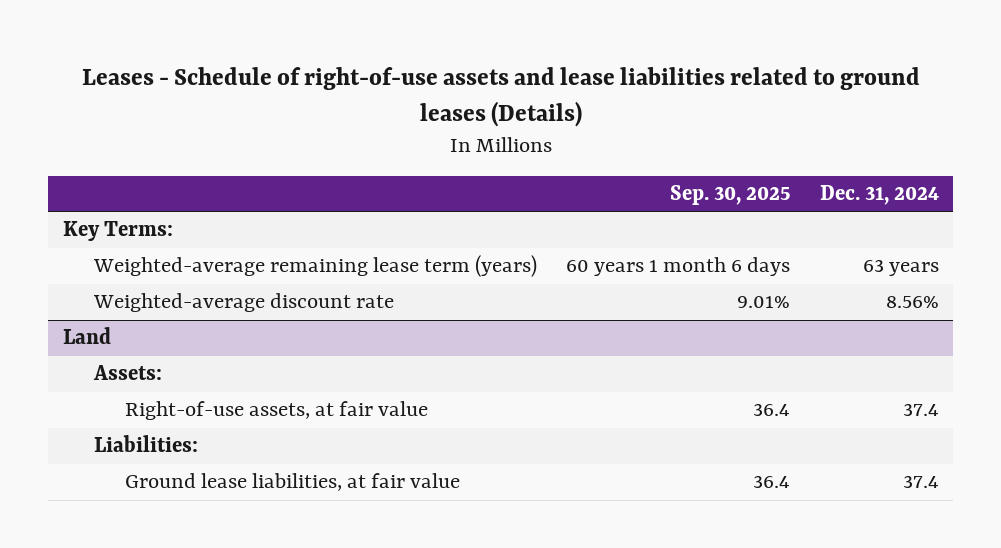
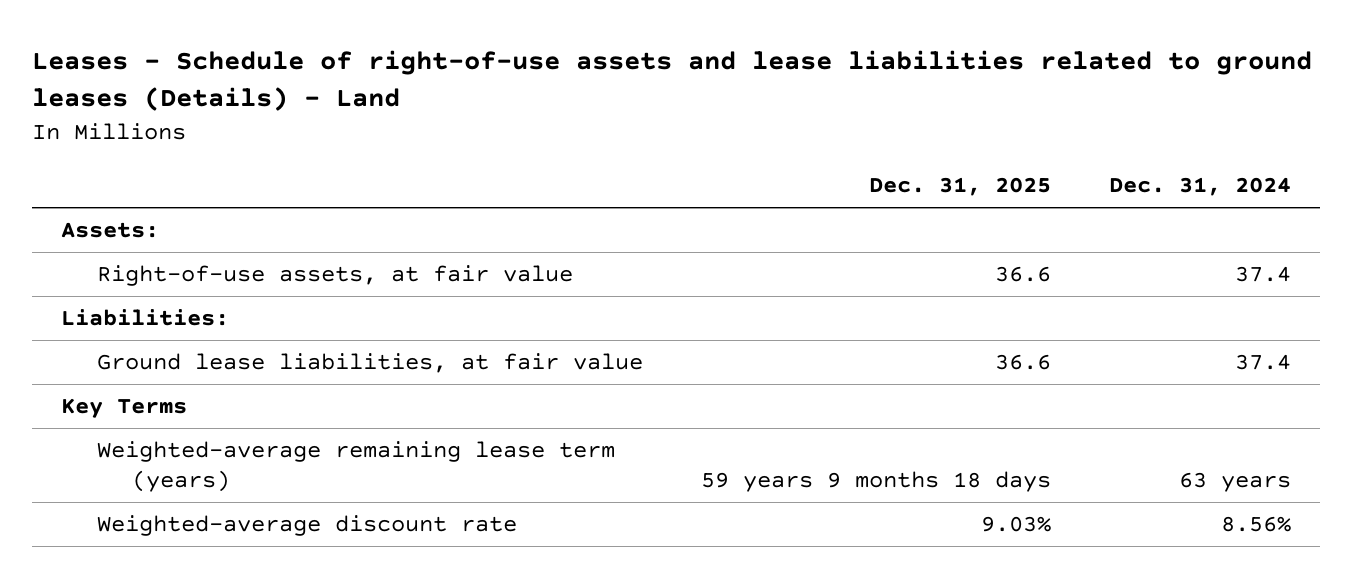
[81,66,920,127] Leases - Schedule of right-of-use assets and lease liabilities related to ground leases (Details) -> [31,50,1312,112] Leases - Schedule of right-of-use assets and lease liabilities related to ground leases (Details) - Land
[670,185,791,206] Sep. 30, 2025 -> none
none -> [868,177,1051,197] Dec. 31, 2025
[62,221,173,242] Key Terms: -> none
[62,327,111,345] Land -> none
none -> [61,398,188,419] Key Terms
[93,255,538,278] Weighted-average remaining lease term (years) -> [96,441,615,493] Weighted-average remaining lease term (years)
[93,293,395,313] Weighted-average discount rate -> [96,515,517,537] Weighted-average discount rate

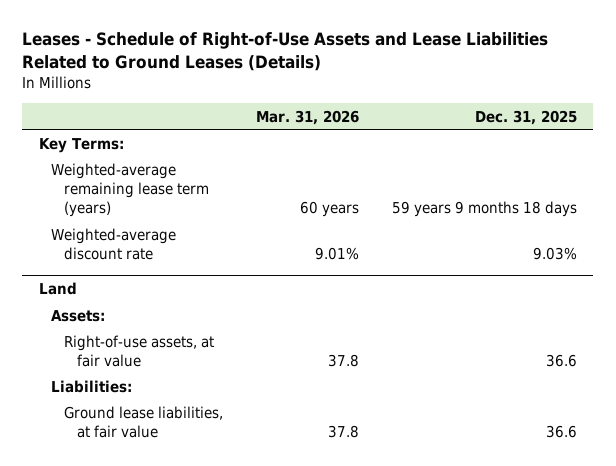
[31,50,1312,112] Leases - Schedule of right-of-use assets and lease liabilities related to ground leases (Details) - Land -> [22,32,549,72] Leases - Schedule of Right-of-Use Assets and Lease Liabilities Related to Ground Leases (Details)
[1108,177,1291,197] Dec. 31, 2024 -> none
none -> [255,109,359,125] Mar. 31, 2026
none -> [38,137,124,153] Key Terms:
[96,441,615,493] Weighted-average remaining lease term (years) -> [51,162,210,217] Weighted-average remaining lease term (years)
[96,515,517,537] Weighted-average discount rate -> [51,227,177,260] Weighted-average discount rate
none -> [38,282,77,296] Land
[61,398,188,419] Key Terms -> none

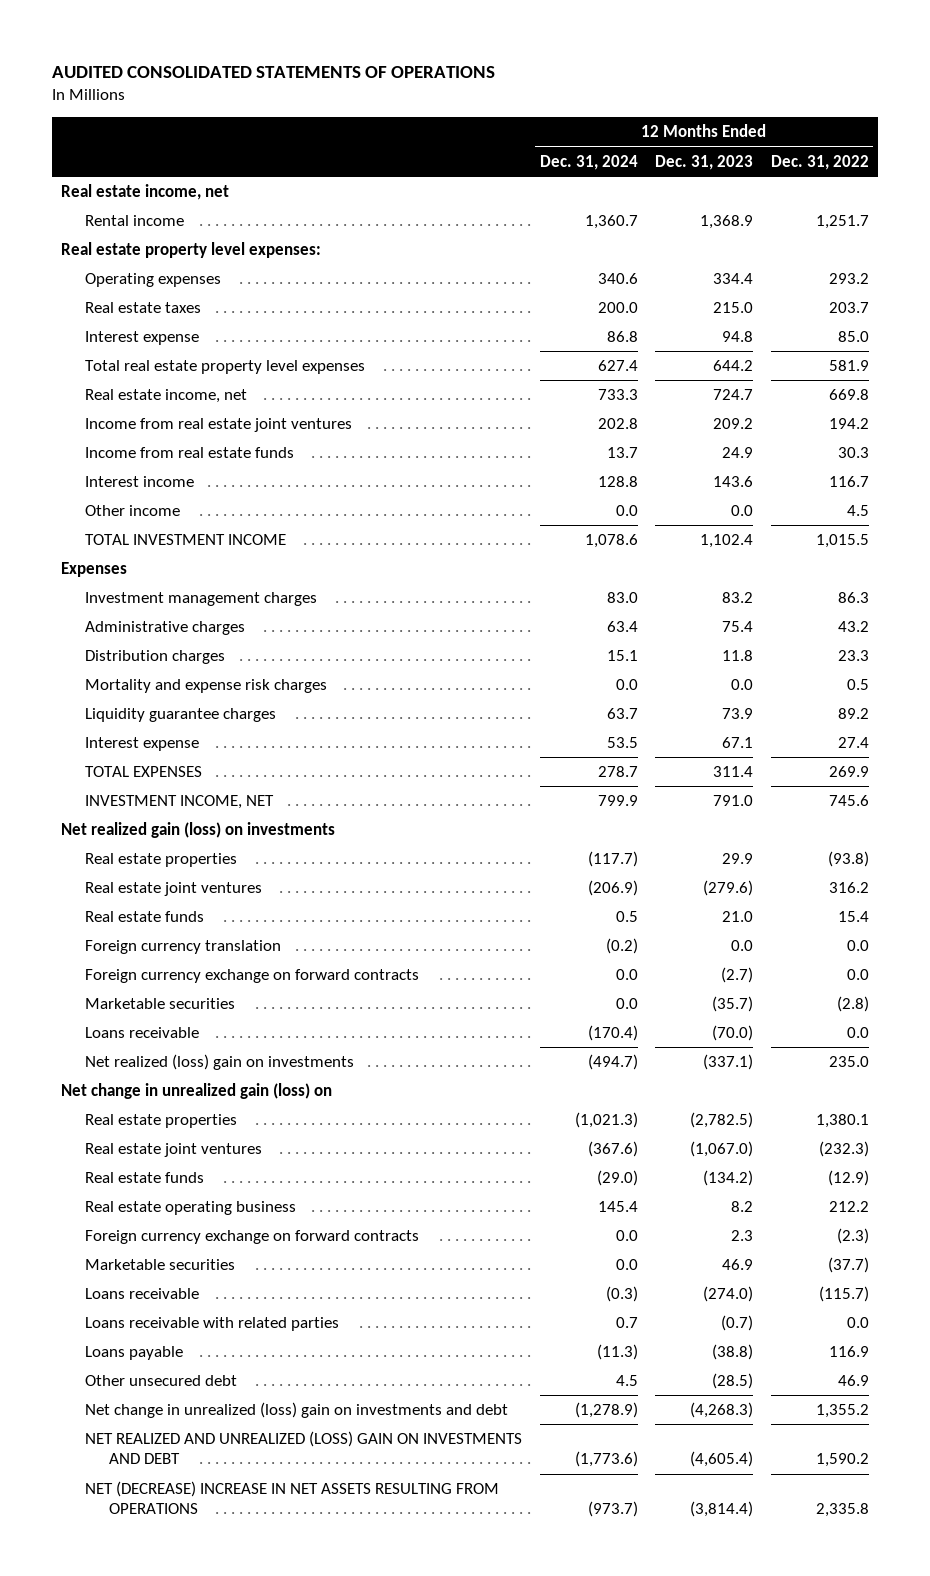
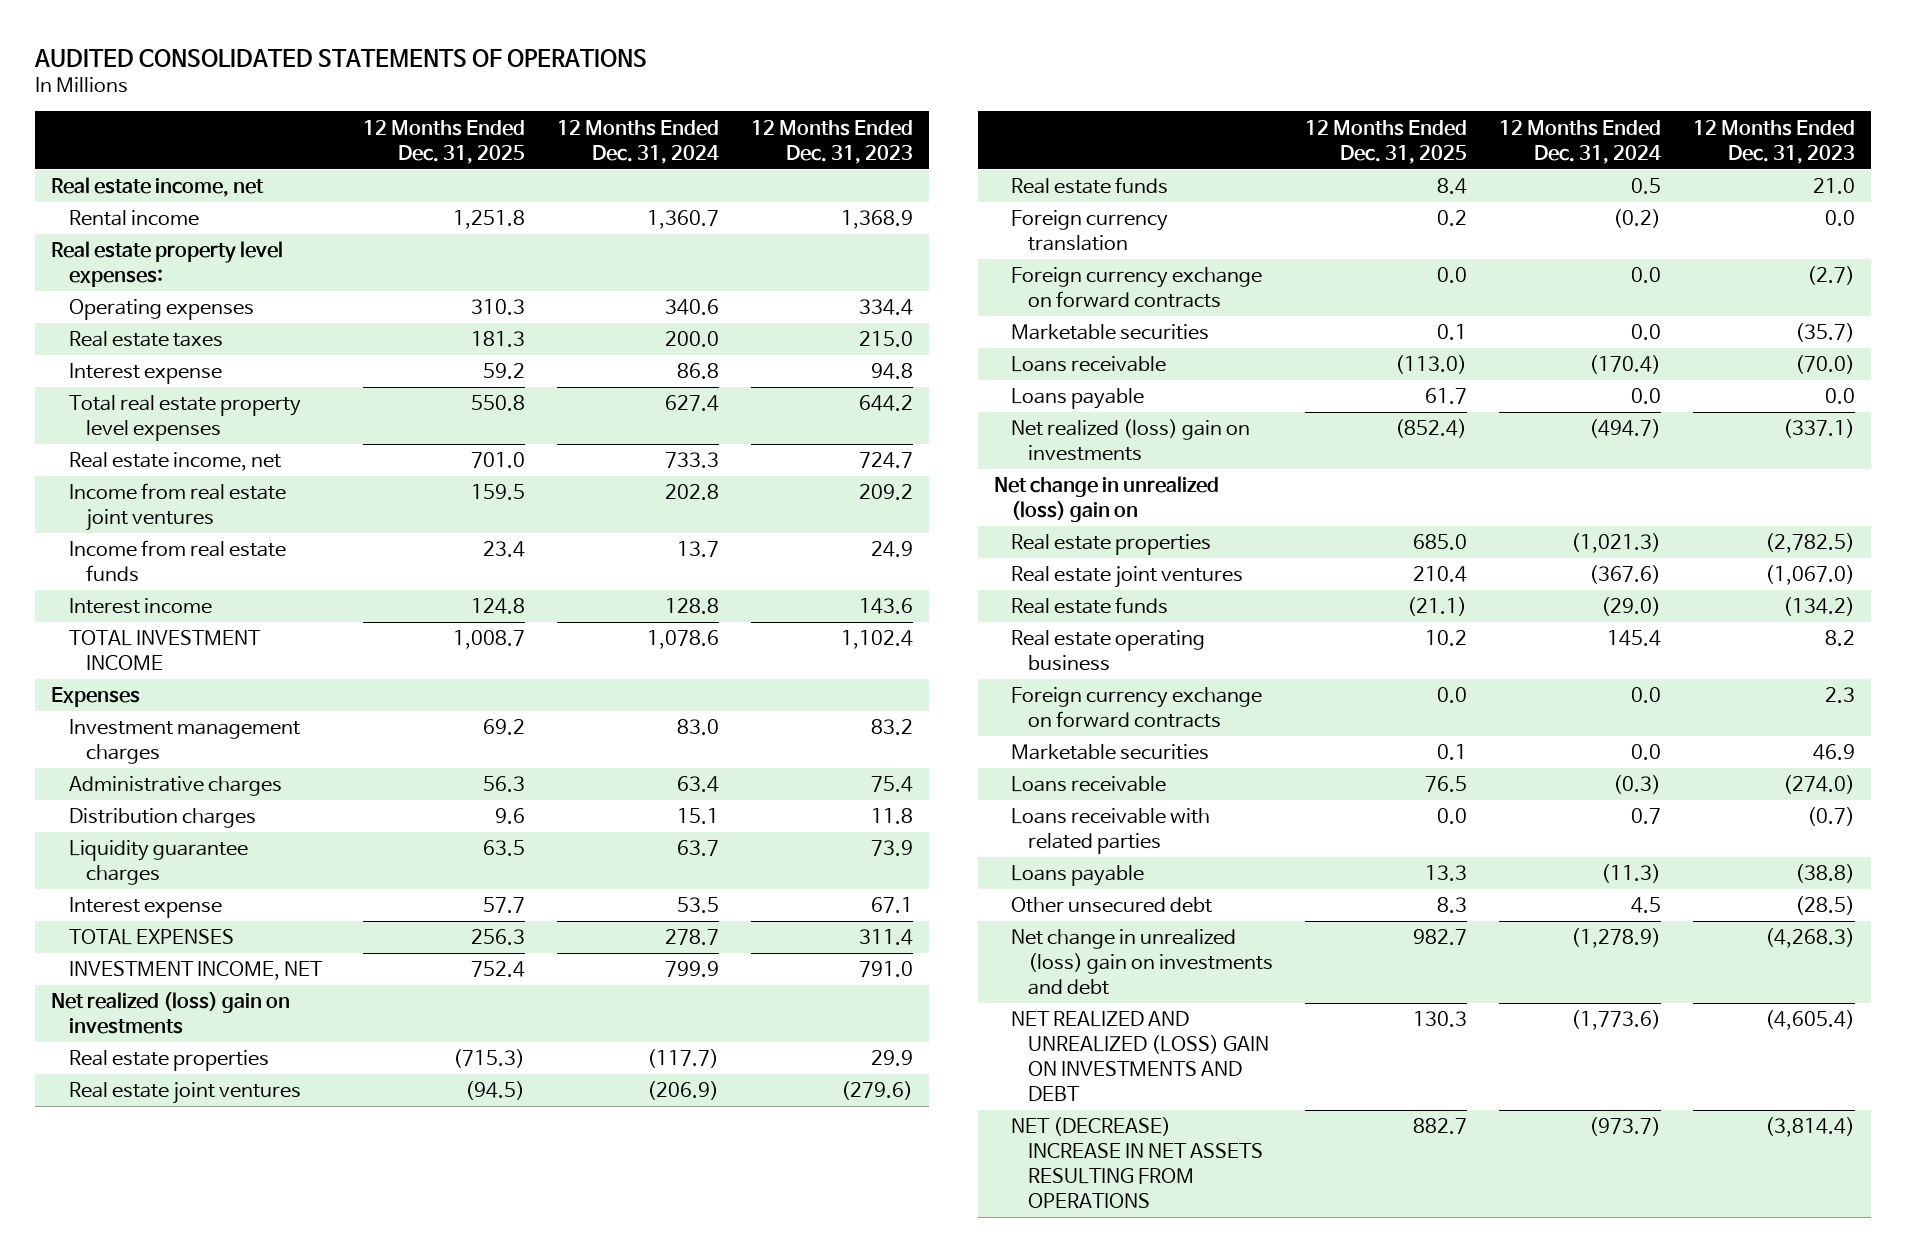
[770,154,869,170] Dec. 31, 2022 -> none
none -> [362,119,525,164] 12 Months Ended Dec. 31, 2025
[85,505,181,517] Other income -> none
[85,679,328,694] Mortality and expense risk charges -> none
[61,822,336,839] Net realized gain (loss) on investments -> [51,992,291,1035] Net realized (loss) gain on investments
none -> [1011,388,1145,410] Loans payable
[61,1083,333,1100] Net change in unrealized gain (loss) on -> [993,476,1219,523] Net change in unrealized (loss) gain on

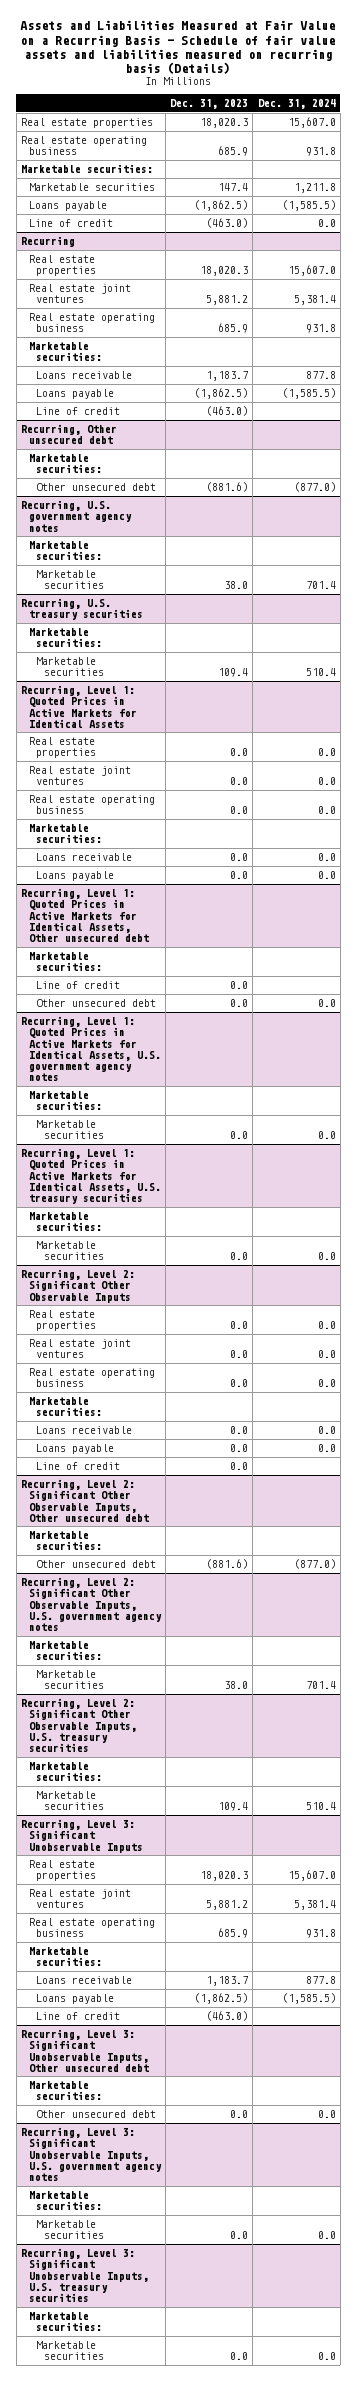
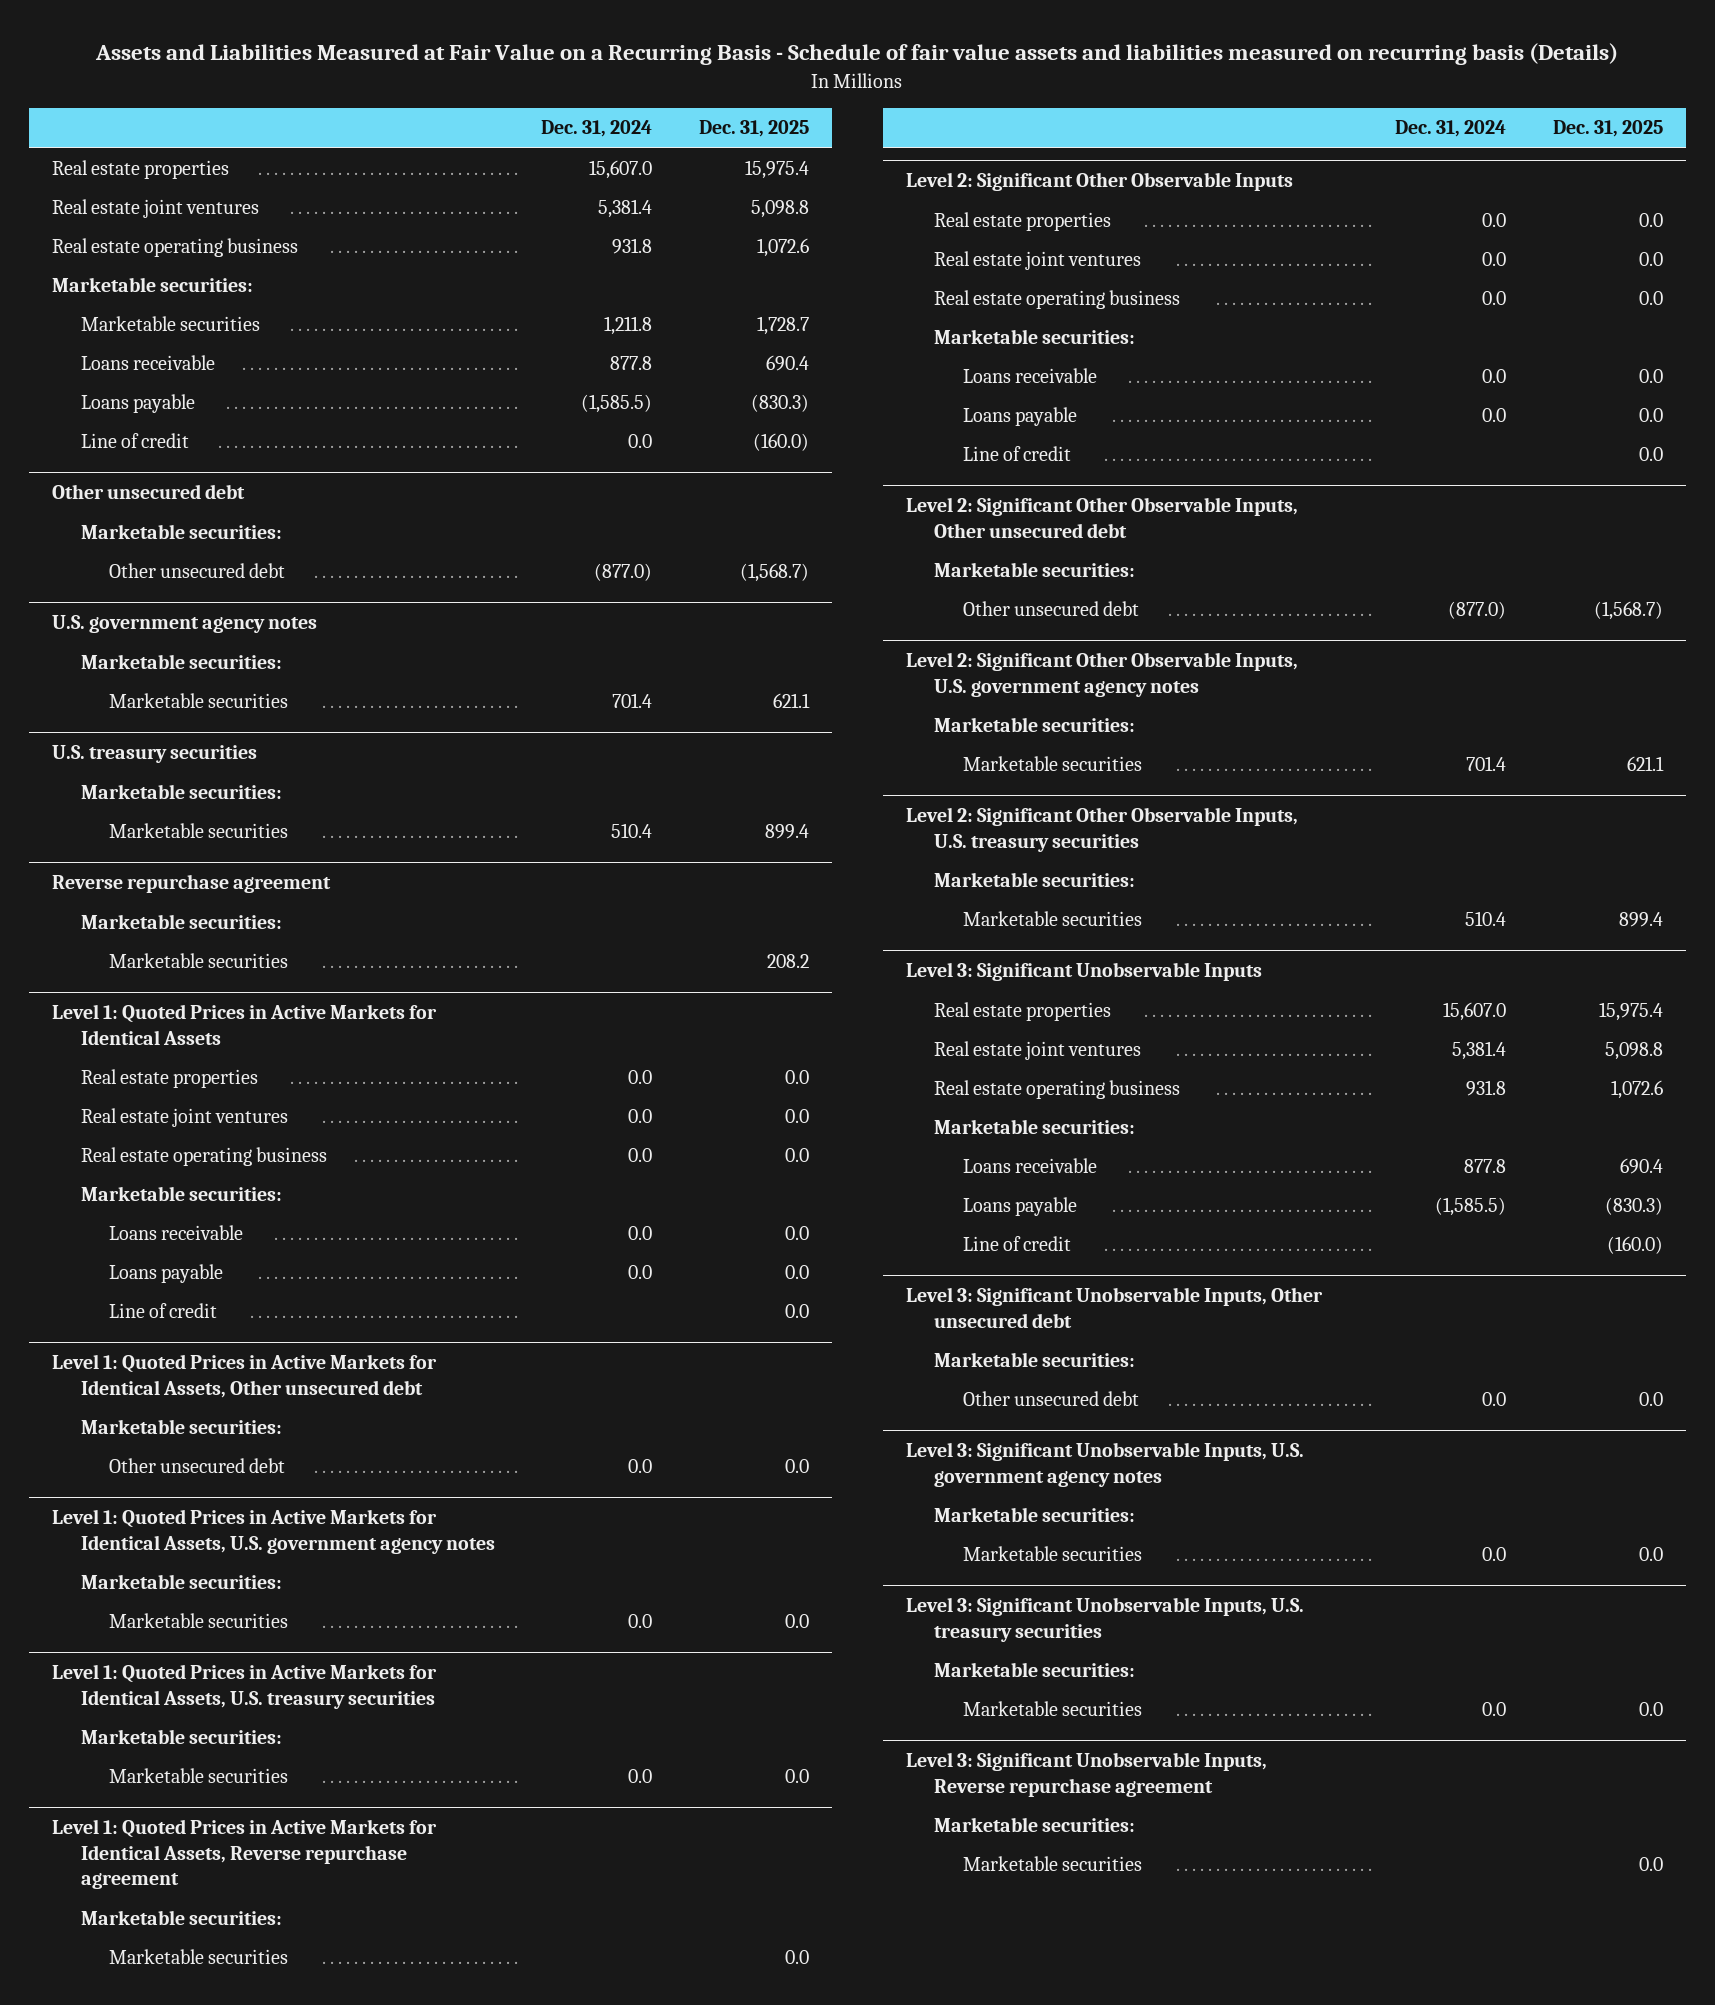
[170,99,249,110] Dec. 31, 2023 -> none
none -> [698,120,809,138] Dec. 31, 2025
[21,135,148,156] Real estate operating business -> none
[21,163,154,173] Marketable securities: -> none
[28,200,107,211] Loans payable -> none
[21,235,76,247] Recurring -> none
[28,254,97,277] Real estate properties -> none
[28,182,155,191] Marketable securities -> [80,315,260,331] Marketable securities
[36,406,121,415] Line of credit -> none
[28,218,113,227] Line of credit -> [80,432,189,448] Line of credit
[21,423,118,445] Recurring, Other unsecured debt -> [52,484,246,500] Other unsecured debt
[21,499,132,532] Recurring, U.S. government agency notes -> [52,615,318,634] U.S. government agency notes
[21,597,143,621] Recurring, U.S. treasury securities -> [52,745,258,764] U.S. treasury securities
none -> [52,874,332,894] Reverse repurchase agreement
none -> [80,913,282,929] Marketable securities:
none -> [109,952,289,968] Marketable securities
[21,684,137,728] Recurring, Level 1: Quoted Prices in Active Markets for Identical Assets -> [52,1004,438,1045] Level 1: Quoted Prices in Active Markets for Identical Assets
[21,887,149,943] Recurring, Level 1: Quoted Prices in Active Markets for Identical Assets, Other unsecured debt -> none
[28,951,103,972] Marketable securities: -> none
none -> [52,1354,438,1398] Level 1: Quoted Prices in Active Markets for Identical Assets, Other unsecured debt
none -> [80,1418,282,1434] Marketable securities:
[21,1015,161,1082] Recurring, Level 1: Quoted Prices in Active Markets for Identical Assets, U.S. government agency notes -> [52,1509,495,1554] Level 1: Quoted Prices in Active Markets for Identical Assets, U.S. government agency notes
[21,1147,161,1205] Recurring, Level 1: Quoted Prices in Active Markets for Identical Assets, U.S. treasury securities -> [52,1664,438,1709] Level 1: Quoted Prices in Active Markets for Identical Assets, U.S. treasury securities
none -> [52,1819,438,1889] Level 1: Quoted Prices in Active Markets for Identical Assets, Reverse repurchase agreement
none -> [80,1909,282,1925] Marketable securities:
none -> [109,1948,289,1964] Marketable securities
[21,1268,136,1303] Recurring, Level 2: Significant Other Observable Inputs -> [906,172,1294,192] Level 2: Significant Other Observable Inputs
[21,1478,149,1522] Recurring, Level 2: Significant Other Observable Inputs, Other unsecured debt -> [906,497,1299,538] Level 2: Significant Other Observable Inputs, Other unsecured debt
[21,1576,162,1632] Recurring, Level 2: Significant Other Observable Inputs, U.S. government agency notes -> [906,652,1299,697] Level 2: Significant Other Observable Inputs, U.S. government agency notes
[21,1697,137,1753] Recurring, Level 2: Significant Other Observable Inputs, U.S. treasury securities -> [906,807,1299,852] Level 2: Significant Other Observable Inputs, U.S. treasury securities
[21,1818,143,1853] Recurring, Level 3: Significant Unobservable Inputs -> [906,962,1263,982] Level 3: Significant Unobservable Inputs
[21,2028,149,2072] Recurring, Level 3: Significant Unobservable Inputs, Other unsecured debt -> [906,1287,1324,1328] Level 3: Significant Unobservable Inputs, Other unsecured debt
[21,2126,162,2182] Recurring, Level 3: Significant Unobservable Inputs, U.S. government agency notes -> [906,1442,1305,1487] Level 3: Significant Unobservable Inputs, U.S. government agency notes
[21,2247,149,2303] Recurring, Level 3: Significant Unobservable Inputs, U.S. treasury securities -> [906,1597,1305,1642] Level 3: Significant Unobservable Inputs, U.S. treasury securities
none -> [906,1752,1268,1797] Level 3: Significant Unobservable Inputs, Reverse repurchase agreement
none -> [934,1816,1136,1832] Marketable securities:
none -> [962,1855,1142,1871] Marketable securities

